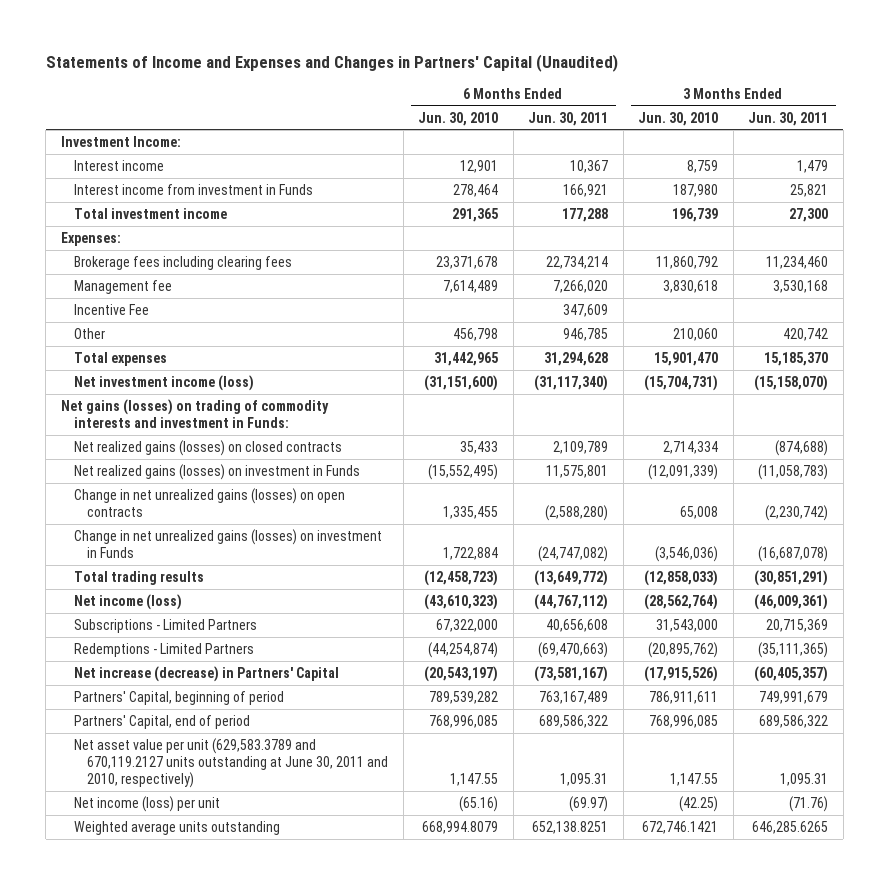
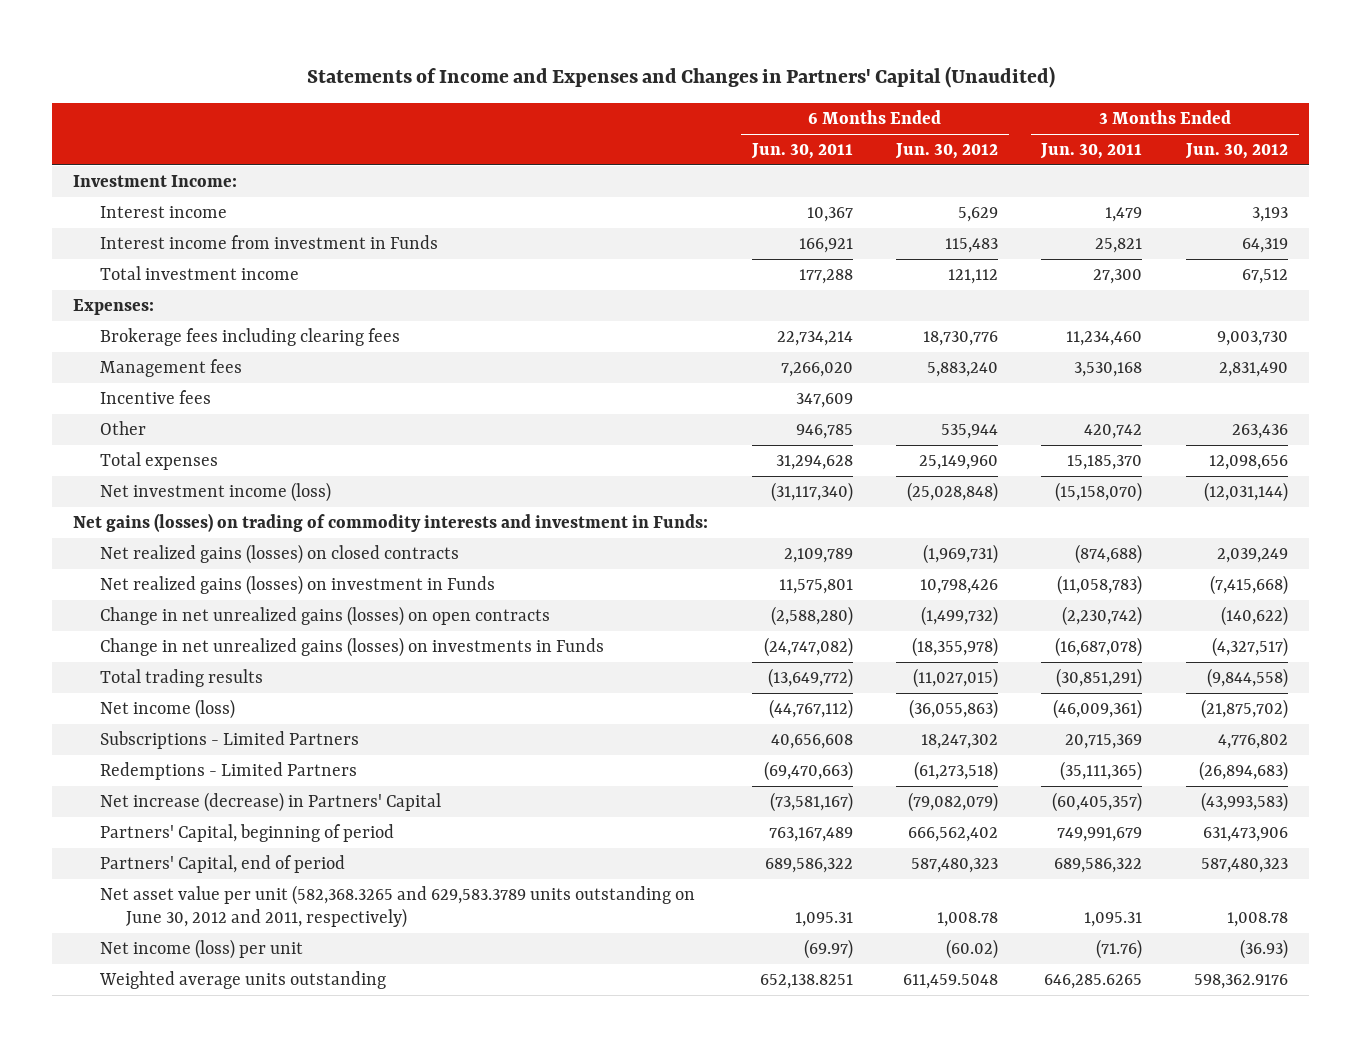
[418,111,499,126] Jun. 30, 2010 -> none
[638,111,719,126] Jun. 30, 2010 -> none
none -> [895,143,999,160] Jun. 30, 2012
none -> [1184,143,1288,160] Jun. 30, 2012
[74,279,173,294] Management fee -> [99,359,242,378] Management fees
[74,303,150,315] Incentive Fee -> [99,390,211,405] Incentive fees
[74,528,383,558] Change in net unrealized gains (losses) on investment in Funds -> [99,637,604,658] Change in net unrealized gains (losses) on investments in Funds
[74,737,389,789] Net asset value per unit (629,583.3789 and 670,119.2127 units outstanding at June 30, 2011 and 2010, respectively) -> [99,885,695,929] Net asset value per unit (582,368.3265 and 629,583.3789 units outstanding on June 30, 2012 and 2011, respectively)

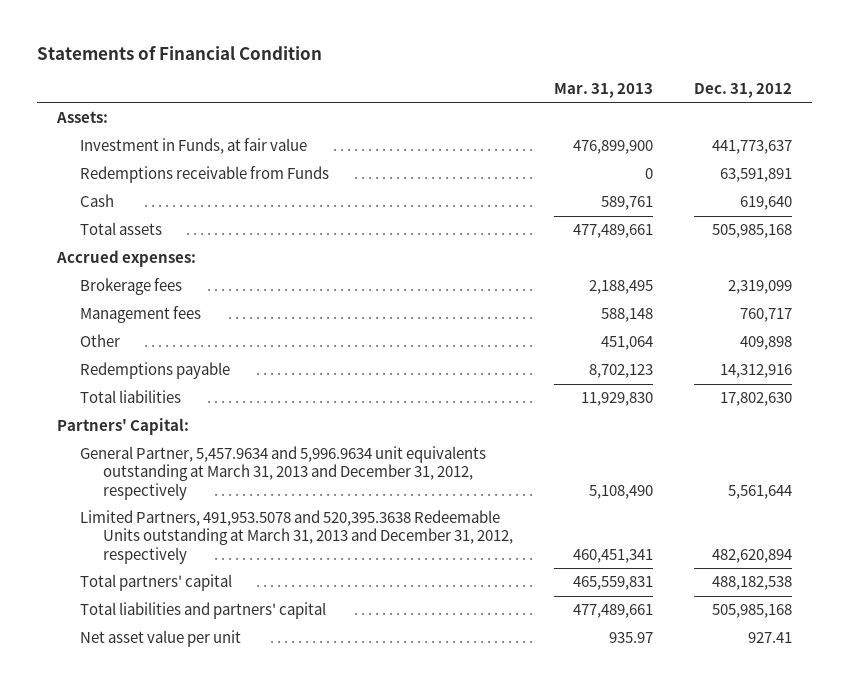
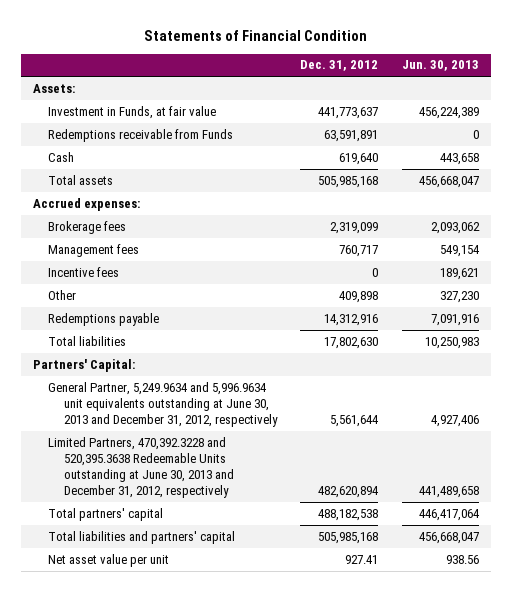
[553,83,653,99] Mar. 31, 2013 -> none
none -> [401,60,479,72] Jun. 30, 2013
none -> [48,266,120,277] Incentive fees
[80,446,487,500] General Partner, 5,457.9634 and 5,996.9634 unit equivalents outstanding at March 31, 2013 and December 31, 2012, respectively -> [48,381,278,427] General Partner, 5,249.9634 and 5,996.9634 unit equivalents outstanding at June 30, 2013 and December 31, 2012, respectively
[80,510,513,564] Limited Partners, 491,953.5078 and 520,395.3638 Redeemable Units outstanding at March 31, 2013 and December 31, 2012, respectively -> [48,436,234,499] Limited Partners, 470,392.3228 and 520,395.3638 Redeemable Units outstanding at June 30, 2013 and December 31, 2012, respectively

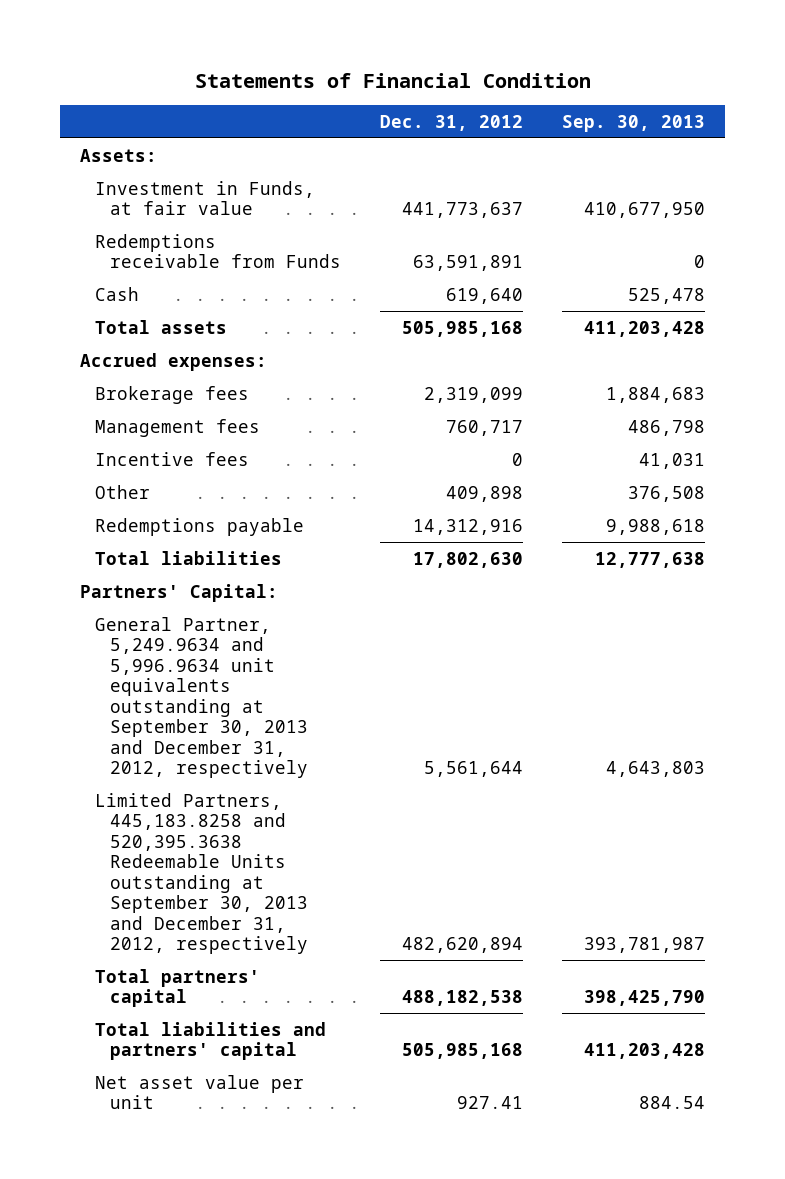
[401,60,479,72] Jun. 30, 2013 -> none
none -> [562,114,706,132] Sep. 30, 2013
[48,381,278,427] General Partner, 5,249.9634 and 5,996.9634 unit equivalents outstanding at June 30, 2013 and December 31, 2012, respectively -> [94,616,308,779] General Partner, 5,249.9634 and 5,996.9634 unit equivalents outstanding at September 30, 2013 and December 31, 2012, respectively
[48,436,234,499] Limited Partners, 470,392.3228 and 520,395.3638 Redeemable Units outstanding at June 30, 2013 and December 31, 2012, respectively -> [94,792,308,955] Limited Partners, 445,183.8258 and 520,395.3638 Redeemable Units outstanding at September 30, 2013 and December 31, 2012, respectively

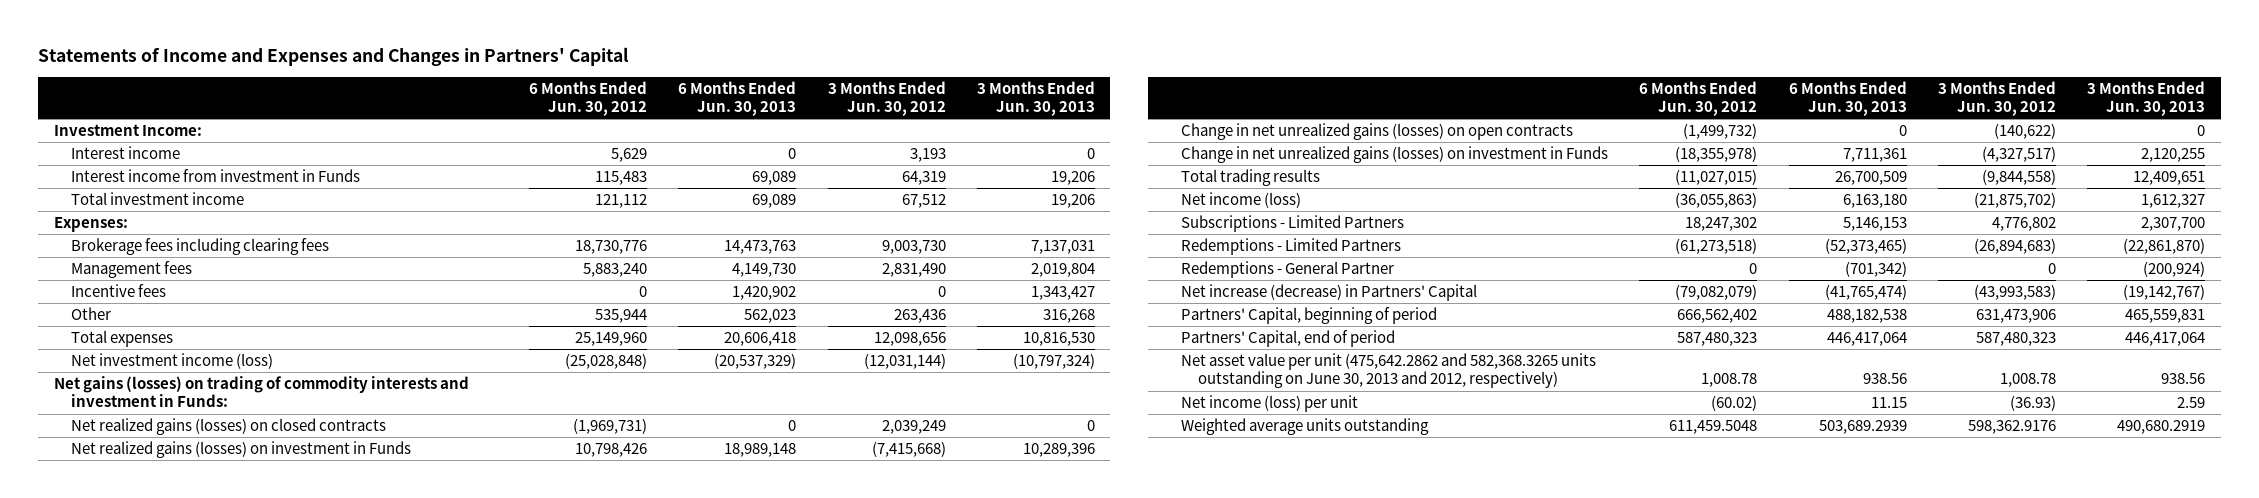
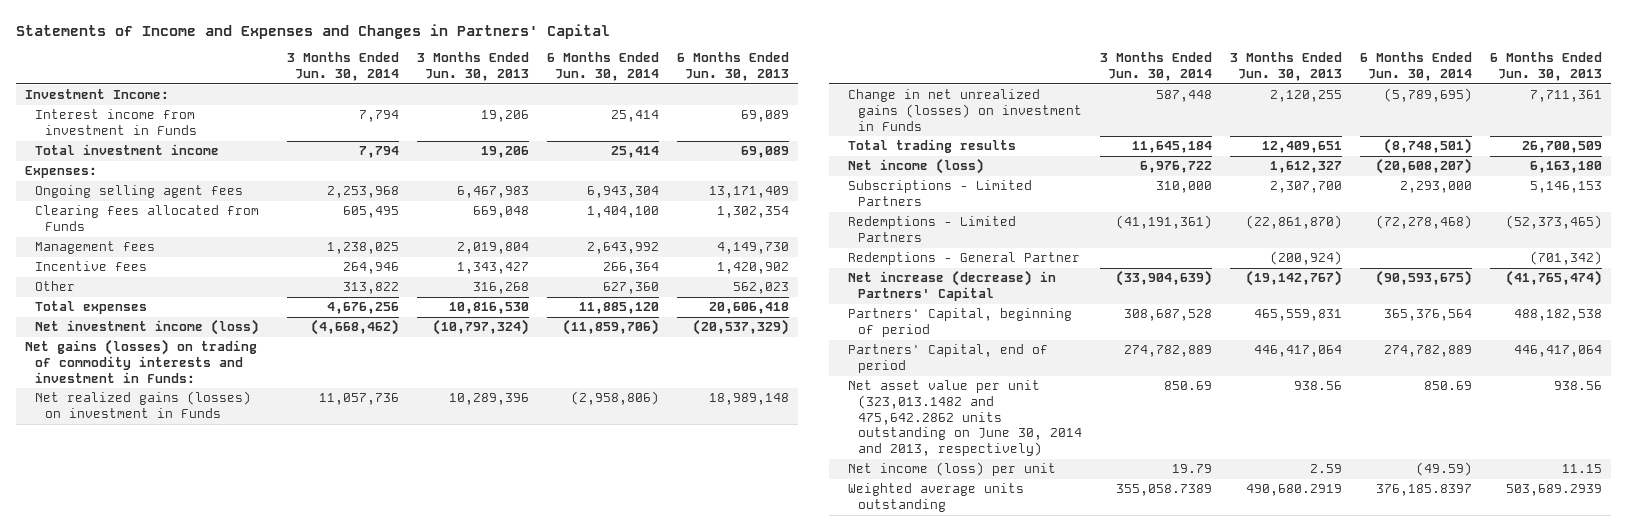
[529,80,648,117] 6 Months Ended Jun. 30, 2012 -> none
[827,80,946,117] 3 Months Ended Jun. 30, 2012 -> none
none -> [287,52,400,82] 3 Months Ended Jun. 30, 2014
none -> [547,52,660,82] 6 Months Ended Jun. 30, 2014
[71,146,181,160] Interest income -> none
[71,238,330,256] Brokerage fees including clearing fees -> none
none -> [35,185,244,199] Ongoing selling agent fees
none -> [35,205,260,232] Clearing fees allocated from Funds
[71,418,387,436] Net realized gains (losses) on closed contracts -> none
[1181,123,1574,141] Change in net unrealized gains (losses) on open contracts -> none
[1181,353,1597,389] Net asset value per unit (475,642.2862 and 582,368.3265 units outstanding on June 30, 2013 and 2012, respectively) -> [848,380,1083,457] Net asset value per unit (323,013.1482 and 475,642.2862 units outstanding on June 30, 2014 and 2013, respectively)

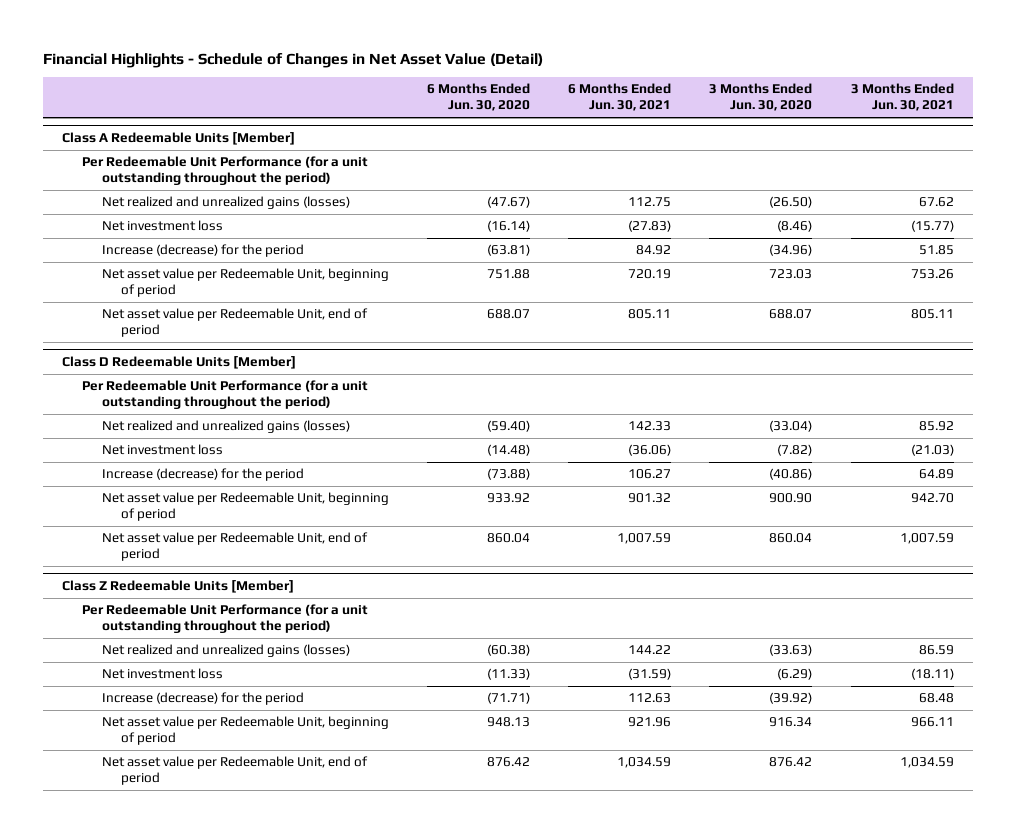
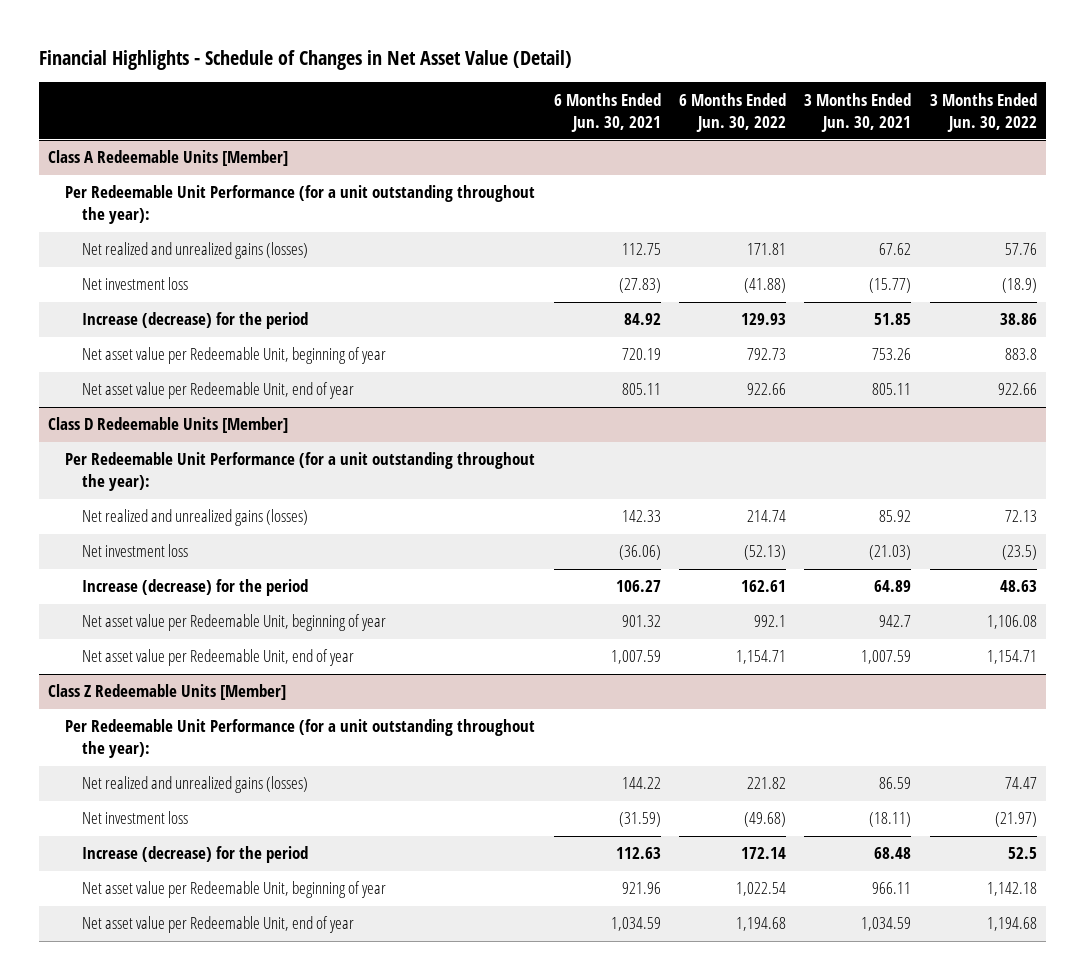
[426,83,530,112] 6 Months Ended Jun. 30, 2020 -> none
[709,83,813,112] 3 Months Ended Jun. 30, 2020 -> none
none -> [678,92,786,132] 6 Months Ended Jun. 30, 2022
none -> [929,92,1037,132] 3 Months Ended Jun. 30, 2022
[82,156,369,186] Per Redeemable Unit Performance (for a unit outstanding throughout the period) -> [65,185,536,225] Per Redeemable Unit Performance (for a unit outstanding throughout the year):
[101,268,389,298] Net asset value per Redeemable Unit, beginning of period -> [82,347,387,365] Net asset value per Redeemable Unit, beginning of year
[101,308,368,338] Net asset value per Redeemable Unit, end of period -> [82,382,355,400] Net asset value per Redeemable Unit, end of year
[82,380,369,410] Per Redeemable Unit Performance (for a unit outstanding throughout the period) -> [65,452,536,492] Per Redeemable Unit Performance (for a unit outstanding throughout the year):
[101,492,389,522] Net asset value per Redeemable Unit, beginning of period -> [82,614,387,632] Net asset value per Redeemable Unit, beginning of year
[910,493,954,504] 942.70 -> [879,615,912,628] 942.7
[101,532,368,562] Net asset value per Redeemable Unit, end of period -> [82,649,355,667] Net asset value per Redeemable Unit, end of year
[82,604,369,634] Per Redeemable Unit Performance (for a unit outstanding throughout the period) -> [65,719,536,759] Per Redeemable Unit Performance (for a unit outstanding throughout the year):
[101,716,389,746] Net asset value per Redeemable Unit, beginning of period -> [82,881,387,899] Net asset value per Redeemable Unit, beginning of year
[101,756,368,786] Net asset value per Redeemable Unit, end of period -> [82,916,355,934] Net asset value per Redeemable Unit, end of year

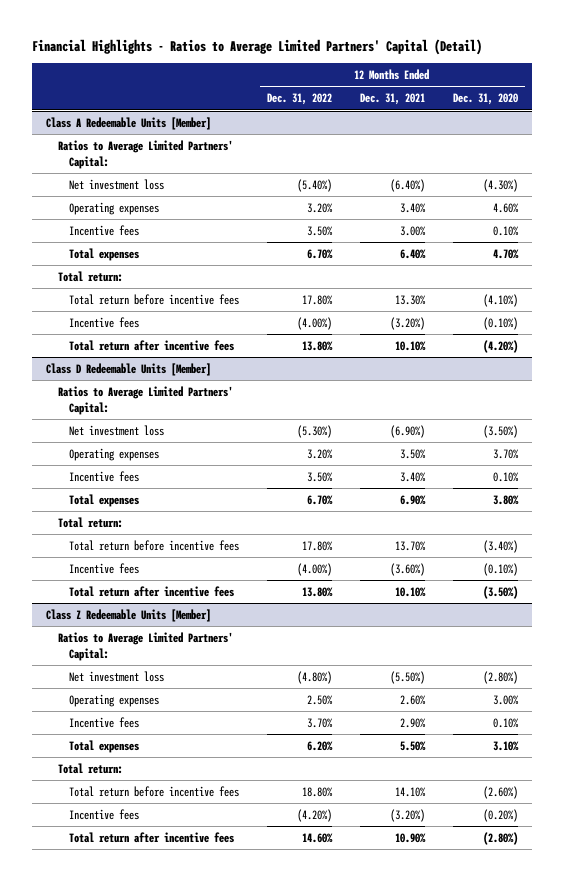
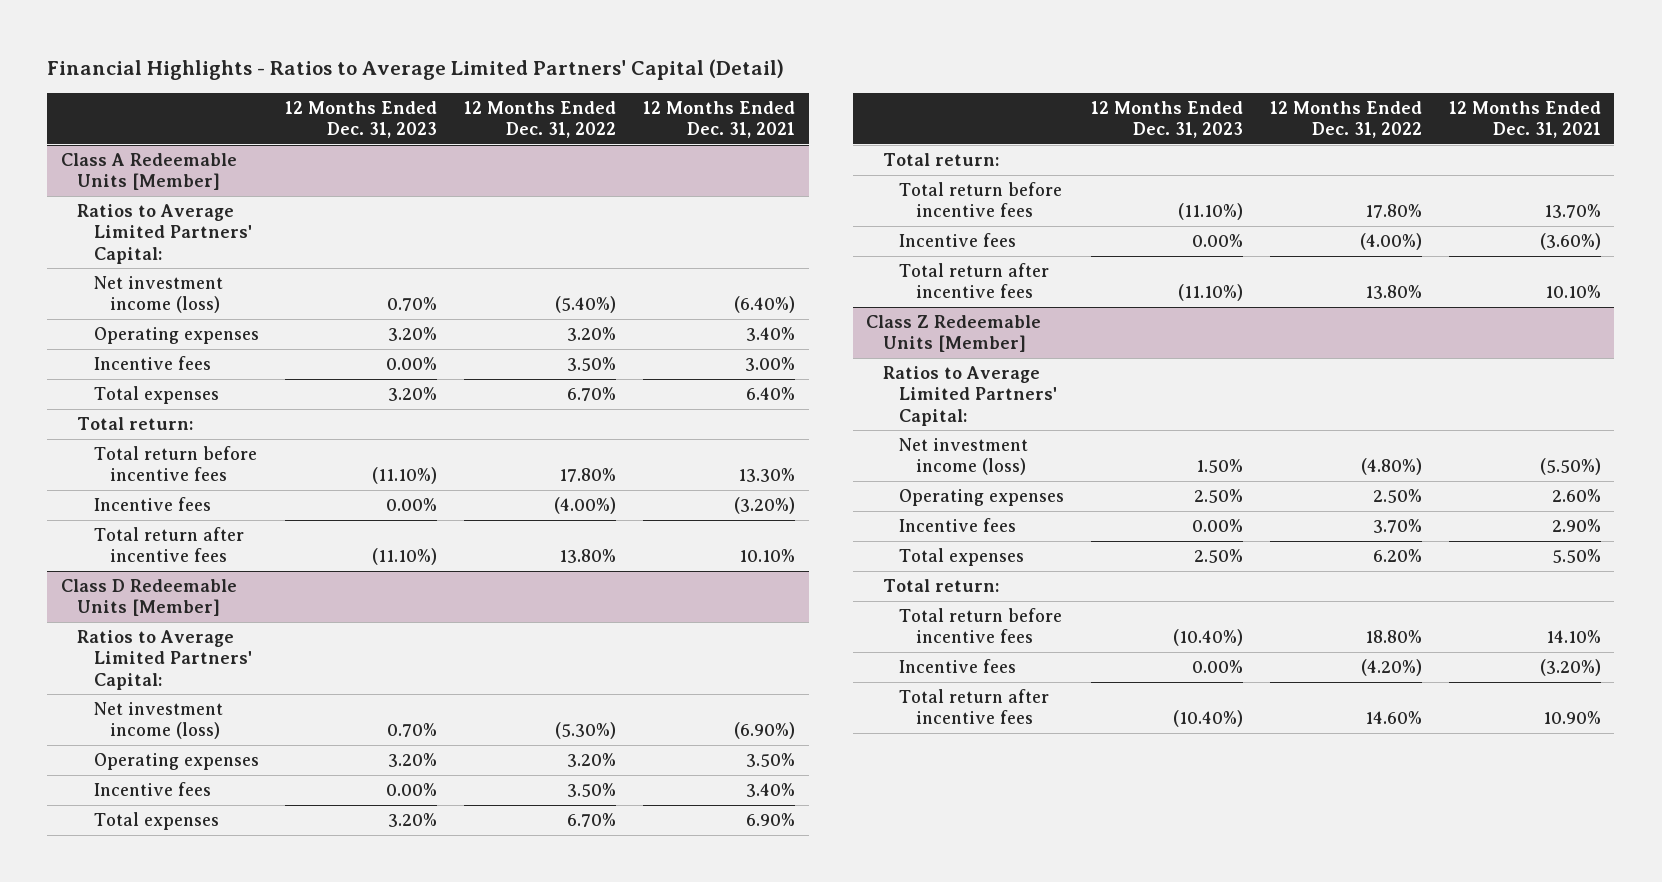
[452,93,518,106] Dec. 31, 2020 -> none
none -> [285,100,438,139] 12 Months Ended Dec. 31, 2023
[68,178,164,190] Net investment loss -> [93,275,223,314] Net investment income (loss)
[68,424,164,436] Net investment loss -> [93,701,223,740] Net investment income (loss)
[68,670,164,682] Net investment loss -> [899,437,1029,476] Net investment income (loss)

